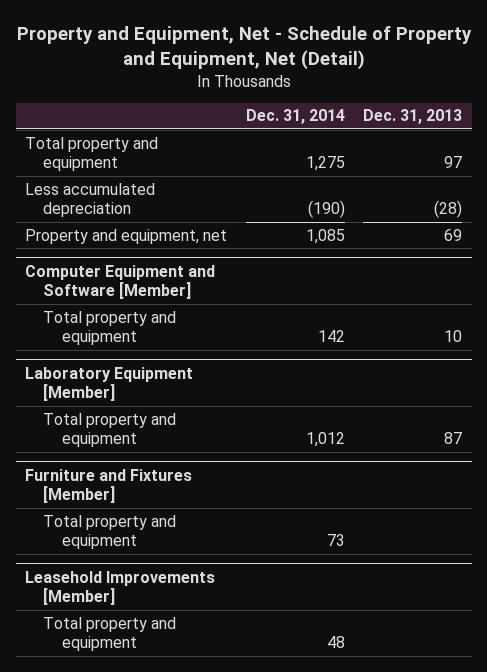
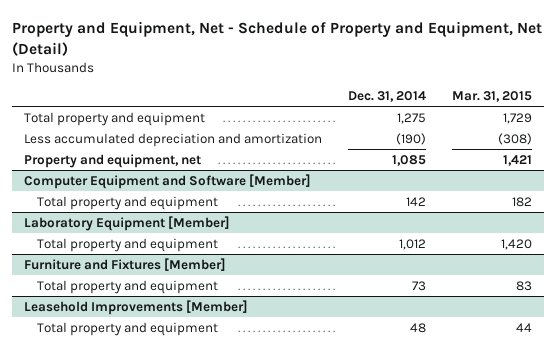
[363,109,463,125] Dec. 31, 2013 -> none
none -> [451,91,532,103] Mar. 31, 2015
[24,182,155,218] Less accumulated depreciation -> [24,132,323,147] Less accumulated depreciation and amortization

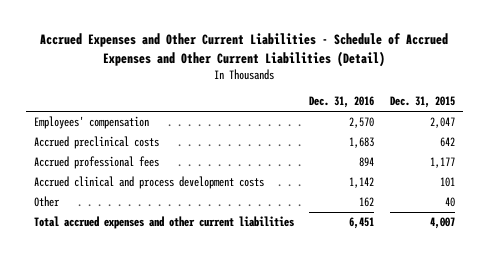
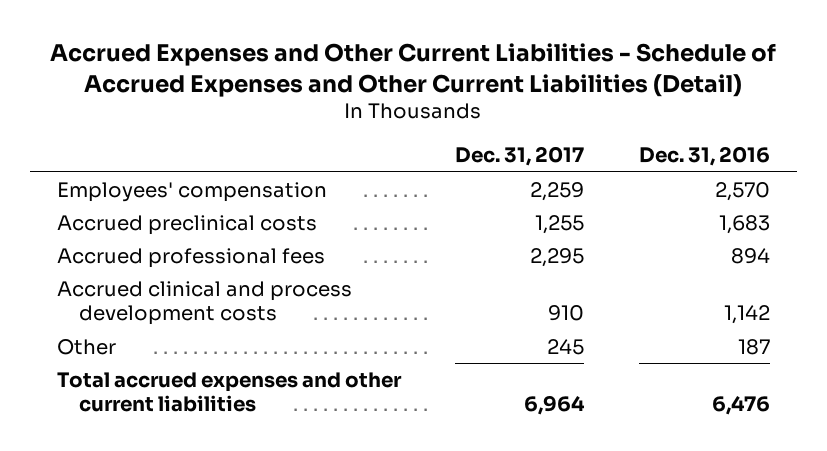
[390,96,456,109] Dec. 31, 2015 -> none
none -> [455,146,585,167] Dec. 31, 2017
[359,197,375,208] 162 -> [737,338,770,355] 187
[349,217,375,230] 6,451 -> [711,395,770,416] 6,476

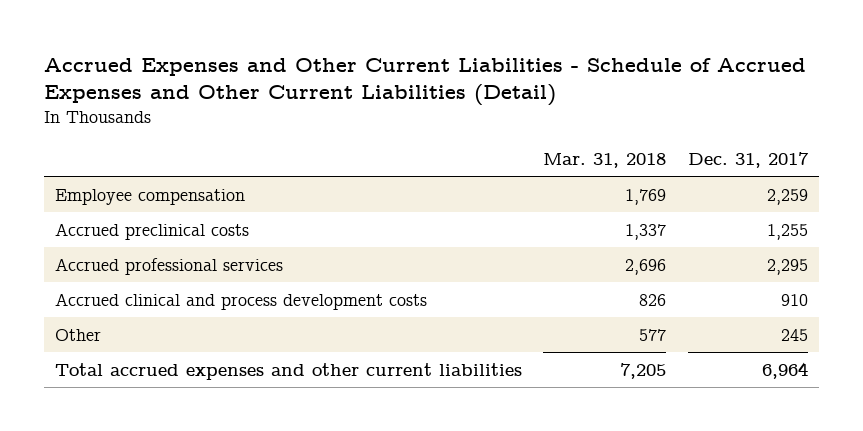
[638,146,770,167] Dec. 31, 2016 -> none
none -> [543,152,667,168] Mar. 31, 2018
[57,181,328,202] Employees' compensation -> [54,188,245,205] Employee compensation
[57,247,326,268] Accrued professional fees -> [54,257,283,275] Accrued professional services

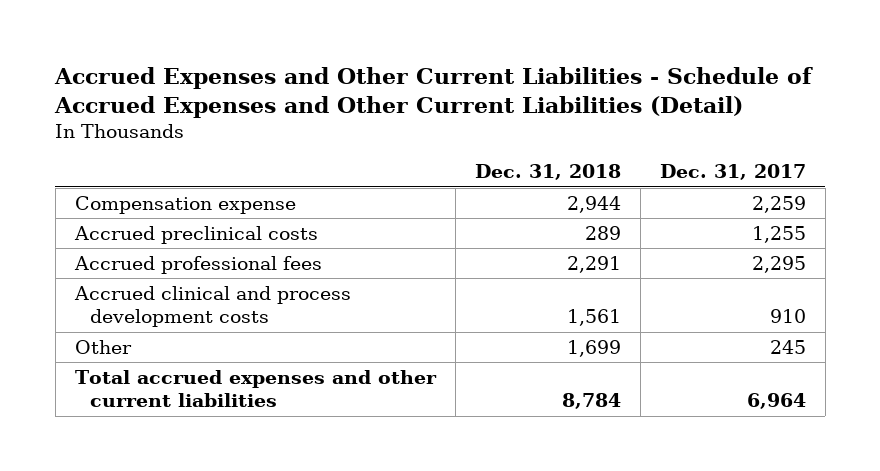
[543,152,667,168] Mar. 31, 2018 -> none
none -> [474,164,621,181] Dec. 31, 2018
[54,188,245,205] Employee compensation -> [74,195,296,214] Compensation expense
[54,257,283,275] Accrued professional services -> [73,255,322,274] Accrued professional fees

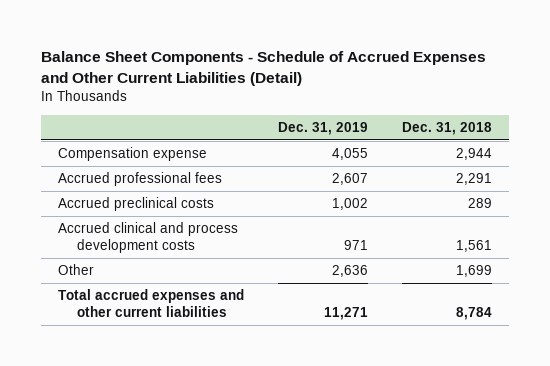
[54,67,814,118] Accrued Expenses and Other Current Liabilities - Schedule of Accrued Expenses and Other Current Liabilities (Detail) -> [40,50,486,86] Balance Sheet Components - Schedule of Accrued Expenses and Other Current Liabilities (Detail)
[659,164,806,181] Dec. 31, 2017 -> none
none -> [278,121,369,135] Dec. 31, 2019
[73,225,318,244] Accrued preclinical costs -> [57,197,214,212] Accrued preclinical costs

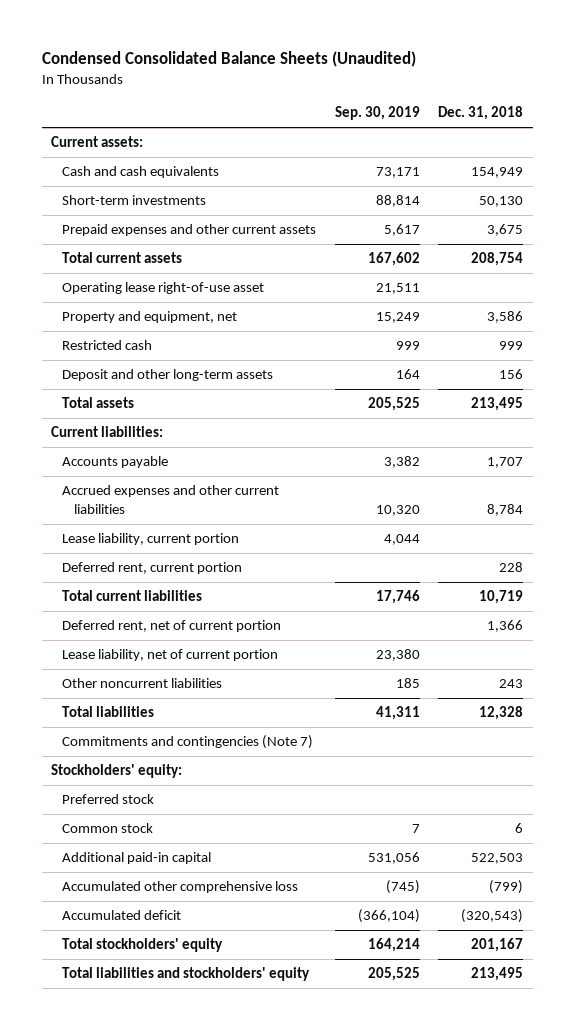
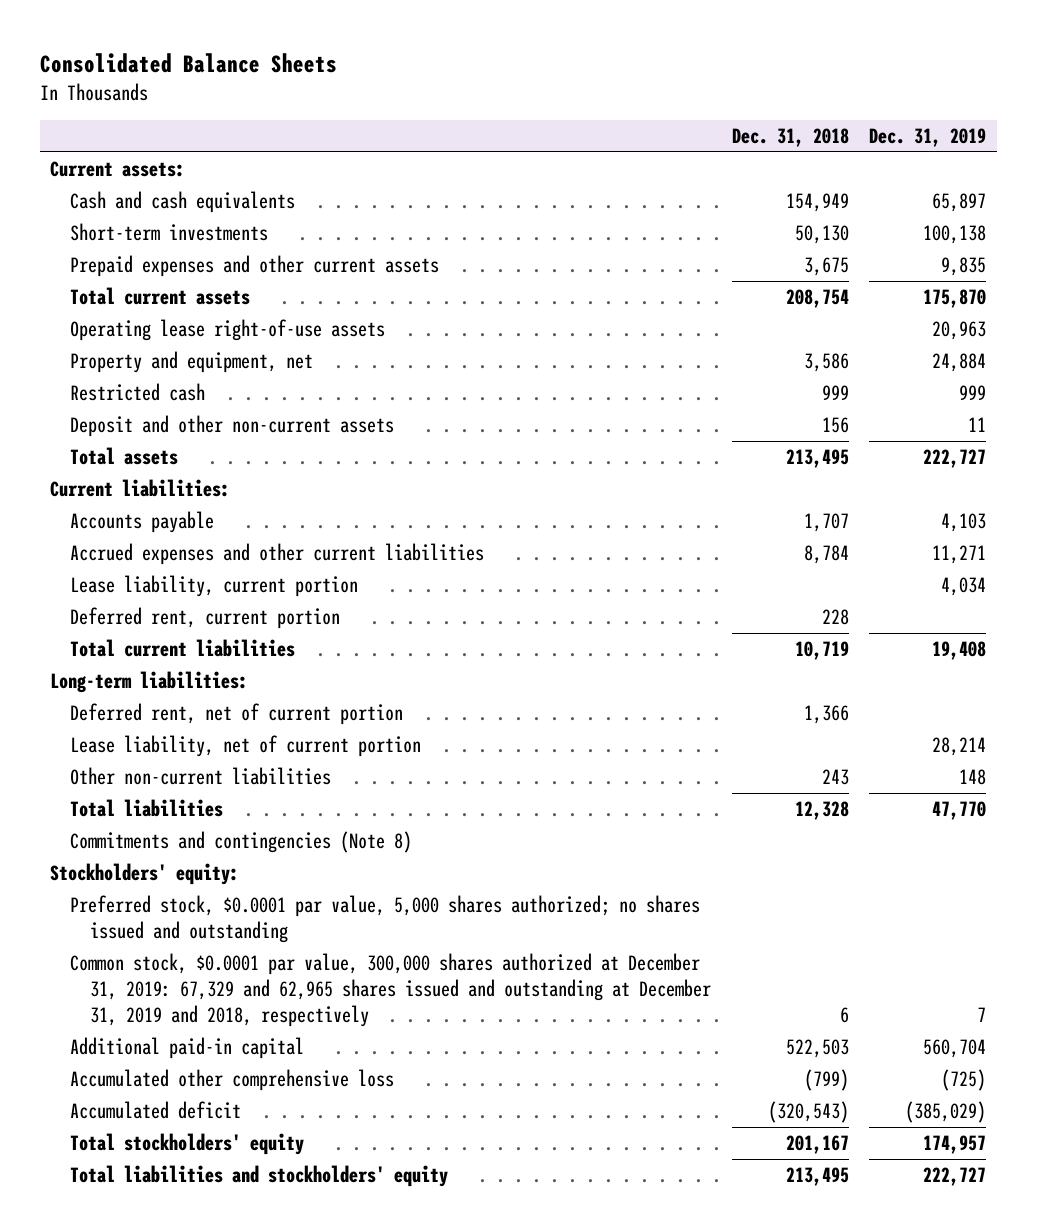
[42,51,417,68] Condensed Consolidated Balance Sheets (Unaudited) -> [40,53,338,74] Consolidated Balance Sheets
[334,106,420,121] Sep. 30, 2019 -> none
none -> [869,128,987,148] Dec. 31, 2019
[62,282,265,295] Operating lease right-of-use asset -> [70,318,386,341] Operating lease right-of-use assets
[62,369,274,382] Deposit and other long-term assets -> [70,414,395,437] Deposit and other non-current assets
none -> [50,670,249,693] Long-term liabilities:
[62,678,223,689] Other noncurrent liabilities -> [70,766,332,785] Other non-current liabilities
[62,735,314,750] Commitments and contingencies (Note 7) -> [70,830,413,853] Commitments and contingencies (Note 8)
[62,794,155,805] Preferred stock -> [70,894,701,944] Preferred stock, $0.0001 par value, 5,000 shares authorized; no shares issued and outstanding
[62,823,154,834] Common stock -> [70,952,712,1028] Common stock, $0.0001 par value, 300,000 shares authorized at December 31, 2019: 67,329 and 62,965 shares issued and outstanding at December 31, 2019 and 2018, respectively

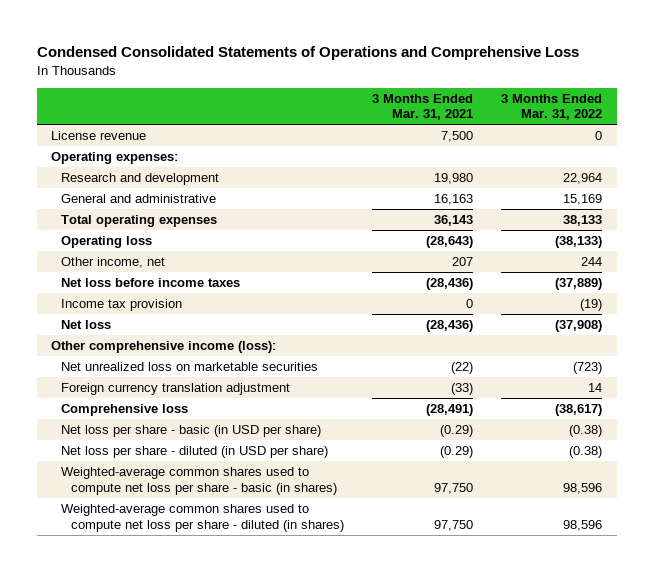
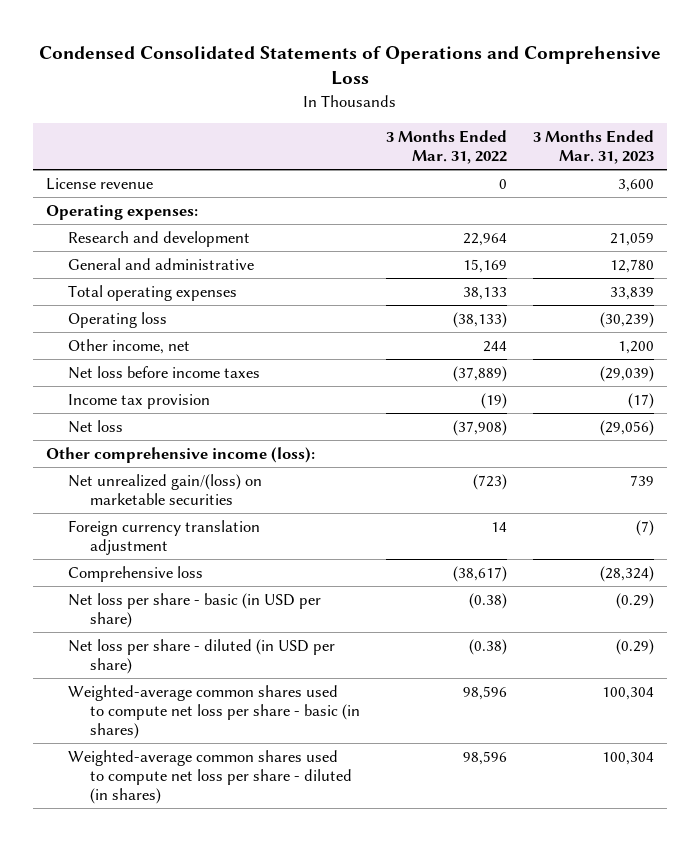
[372,93,474,121] 3 Months Ended Mar. 31, 2021 -> none
none -> [532,129,654,165] 3 Months Ended Mar. 31, 2023
[60,362,318,372] Net unrealized loss on marketable securities -> [68,473,263,506] Net unrealized gain/(loss) on marketable securities

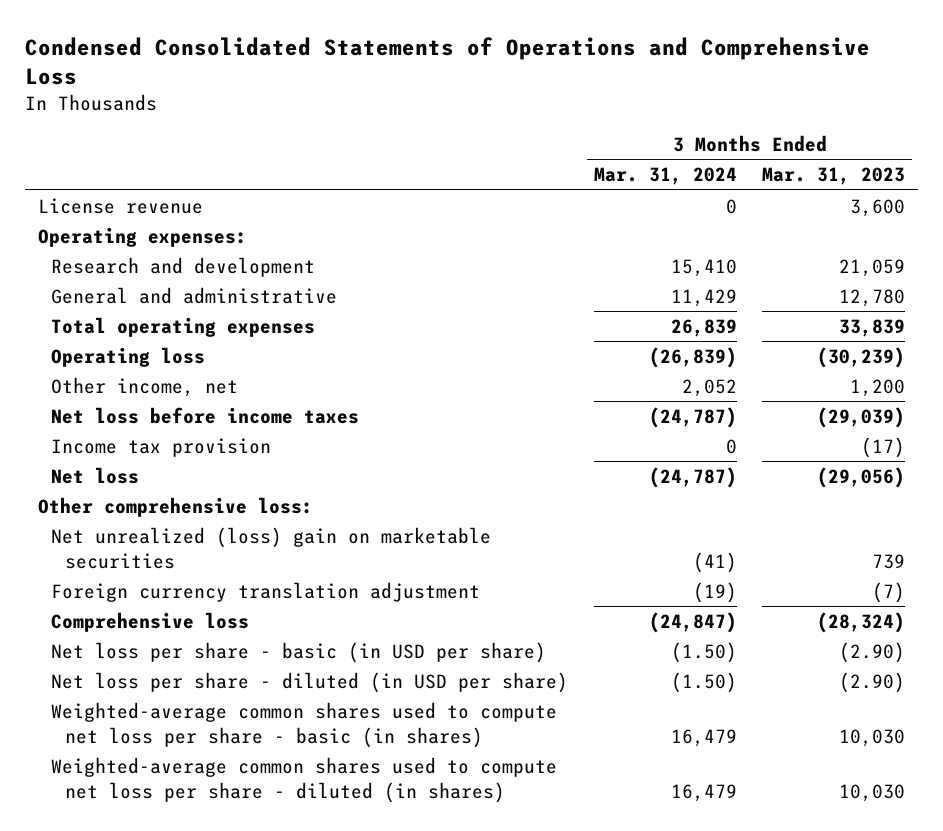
[386,129,508,165] 3 Months Ended Mar. 31, 2022 -> none
none -> [593,167,737,186] Mar. 31, 2024
[45,446,315,463] Other comprehensive income (loss): -> [37,496,313,517] Other comprehensive loss:
[68,473,263,506] Net unrealized gain/(loss) on marketable securities -> [51,526,492,569] Net unrealized (loss) gain on marketable securities
[615,592,654,609] (0.29) -> [839,641,906,663] (2.90)
[615,638,654,655] (0.29) -> [839,671,906,693] (2.90)
[601,686,654,700] 100,304 -> [839,728,906,747] 10,030
[601,751,654,765] 100,304 -> [839,783,906,802] 10,030

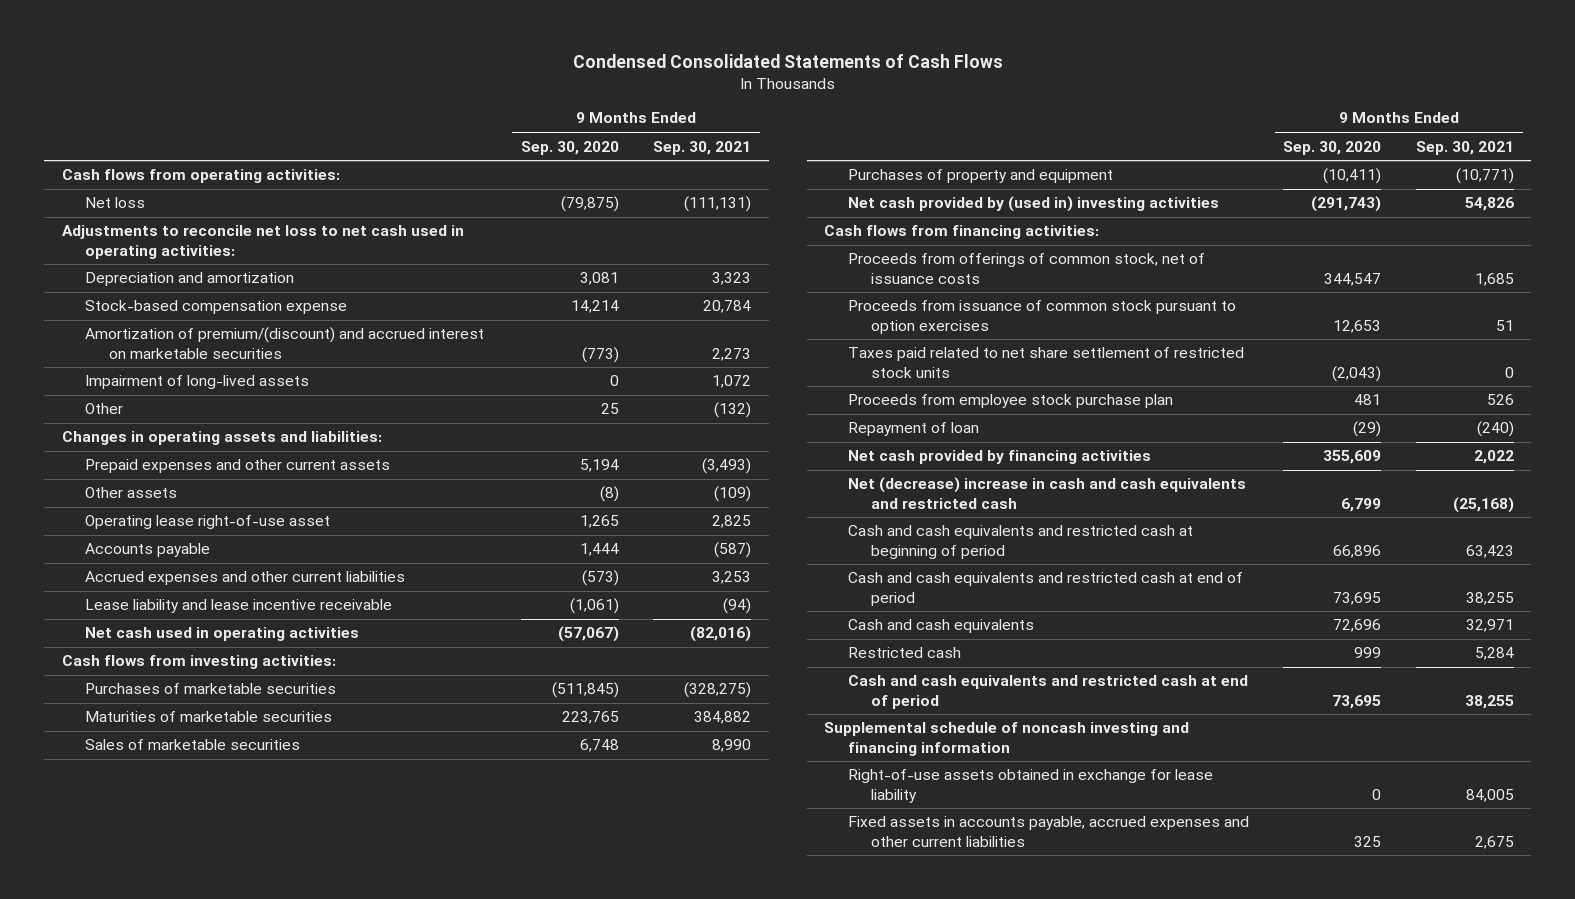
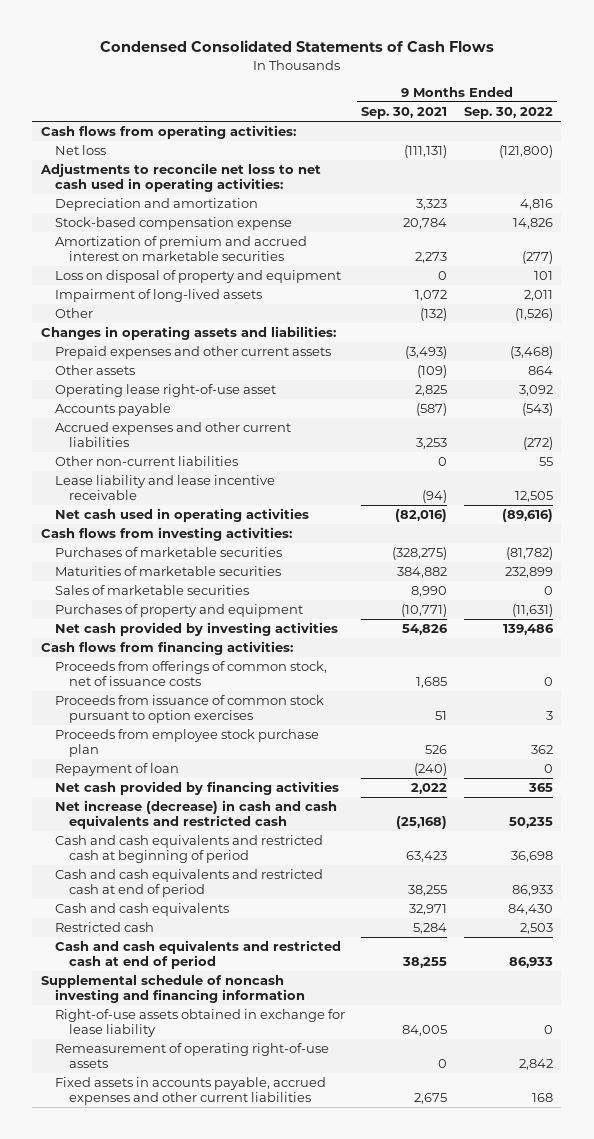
[520,140,619,155] Sep. 30, 2020 -> none
none -> [464,107,554,120] Sep. 30, 2022
[85,327,485,359] Amortization of premium/(discount) and accrued interest on marketable securities -> [54,236,307,261] Amortization of premium and accrued interest on marketable securities
none -> [54,270,341,284] Loss on disposal of property and equipment
none -> [54,456,238,467] Other non-current liabilities
[847,196,1219,213] Net cash provided by (used in) investing activities -> [54,622,338,637] Net cash provided by investing activities
[847,347,1244,378] Taxes paid related to net share settlement of restricted stock units -> none
[847,477,1246,509] Net (decrease) increase in cash and cash equivalents and restricted cash -> [54,800,337,829] Net increase (decrease) in cash and cash equivalents and restricted cash
none -> [54,1043,329,1068] Remeasurement of operating right-of-use assets

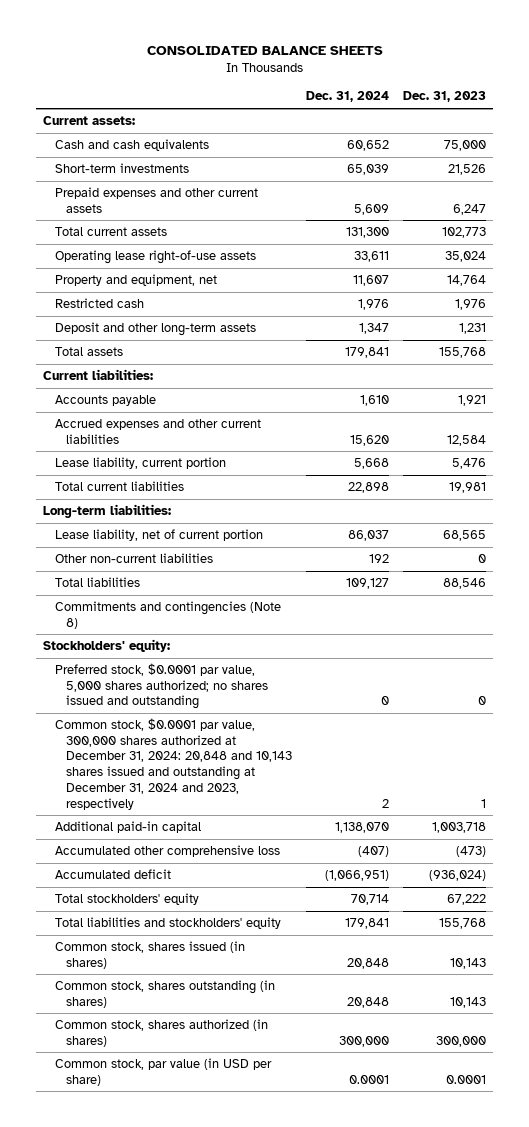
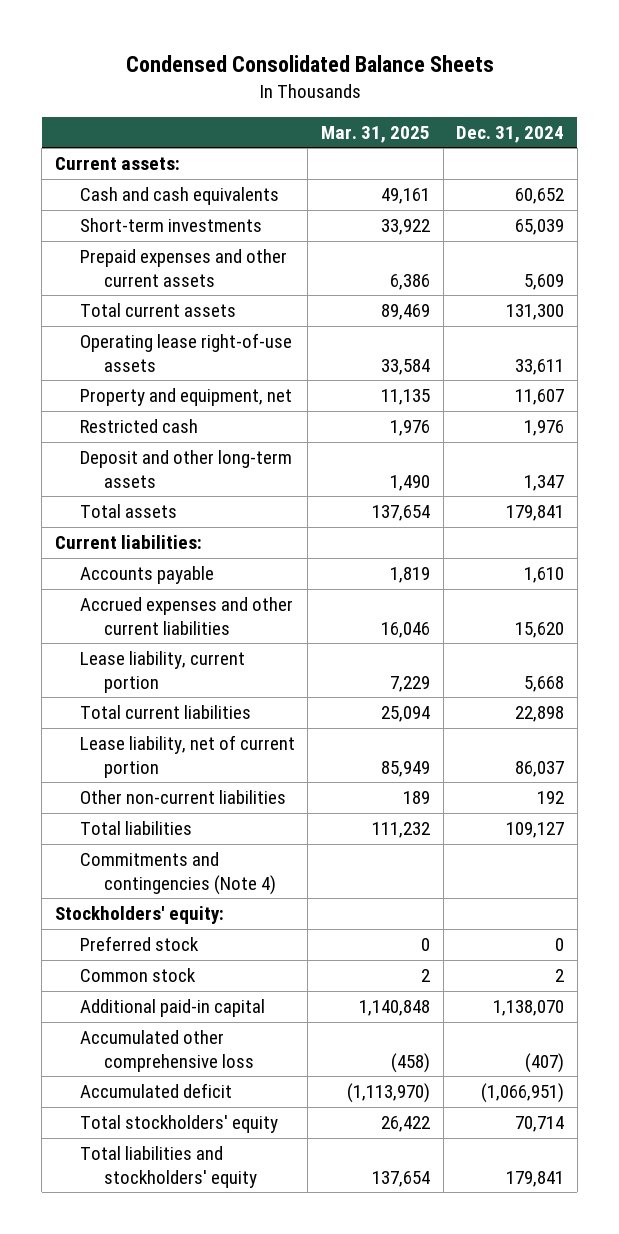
[146,46,383,56] CONSOLIDATED BALANCE SHEETS -> [125,54,494,72] Condensed Consolidated Balance Sheets
[402,91,486,103] Dec. 31, 2023 -> none
none -> [320,125,430,143] Mar. 31, 2025
[43,504,172,519] Long-term liabilities: -> none
[54,601,281,629] Commitments and contingencies (Note 8) -> [79,852,277,895] Commitments and contingencies (Note 4)
[54,663,268,710] Preferred stock, $0.0001 par value, 5,000 shares authorized; no shares issued and outstanding -> [79,936,199,952] Preferred stock
[54,718,292,810] Common stock, $0.0001 par value, 300,000 shares authorized at December 31, 2024: 20,848 and 10,143 shares issued and outstanding at December 31, 2024 and 2023, respectively -> [79,968,196,983] Common stock
[54,941,245,969] Common stock, shares issued (in shares) -> none
[54,980,275,1008] Common stock, shares outstanding (in shares) -> none
[54,1019,268,1047] Common stock, shares authorized (in shares) -> none
[54,1058,272,1086] Common stock, par value (in USD per share) -> none

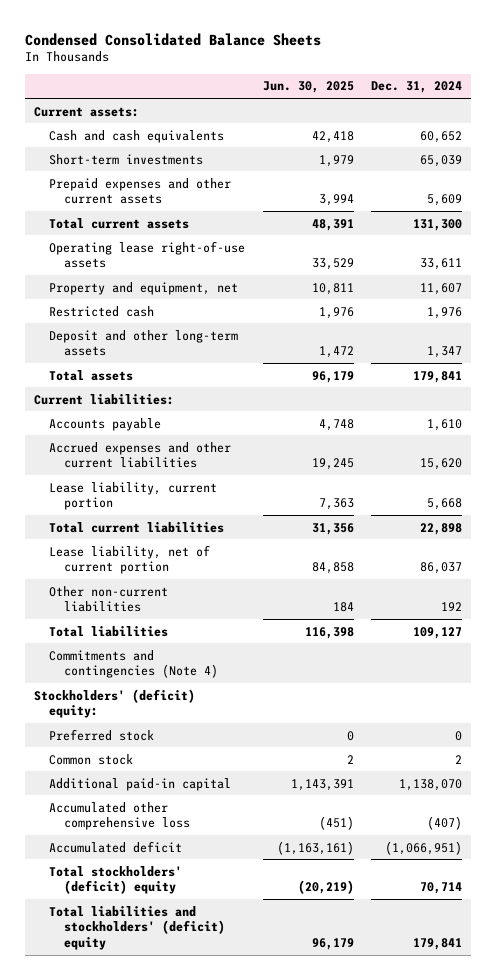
[320,125,430,143] Mar. 31, 2025 -> none
none -> [262,81,354,94] Jun. 30, 2025
[55,906,225,925] Stockholders' equity: -> [33,688,195,719] Stockholders' (deficit) equity:
[79,1115,278,1134] Total stockholders' equity -> [49,865,183,895] Total stockholders' (deficit) equity
[79,1146,258,1188] Total liabilities and stockholders' equity -> [49,905,226,950] Total liabilities and stockholders' (deficit) equity

